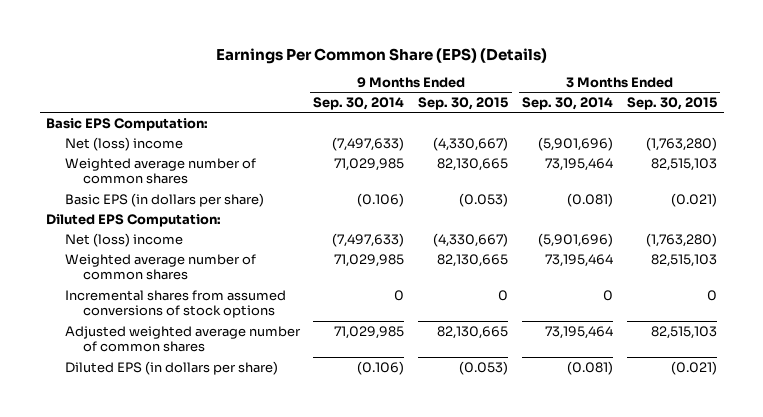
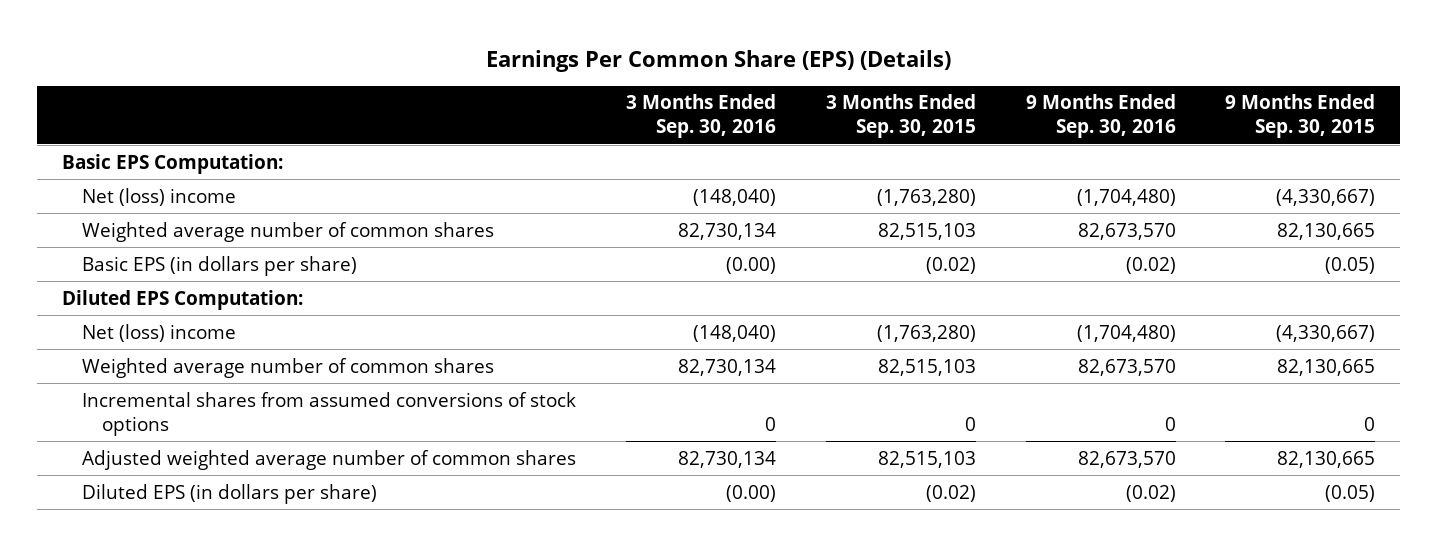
[313,96,405,110] Sep. 30, 2014 -> none
[522,96,614,110] Sep. 30, 2014 -> none
none -> [625,94,776,139] 3 Months Ended Sep. 30, 2016
none -> [1025,94,1176,139] 9 Months Ended Sep. 30, 2016
[459,192,509,207] (0.053) -> [1325,256,1376,274] (0.05)
[671,192,718,207] (0.021) -> [925,256,976,274] (0.02)
[459,360,509,375] (0.053) -> [1325,484,1376,502] (0.05)
[671,360,718,375] (0.021) -> [925,484,976,502] (0.02)

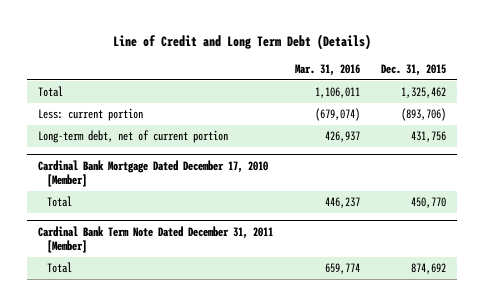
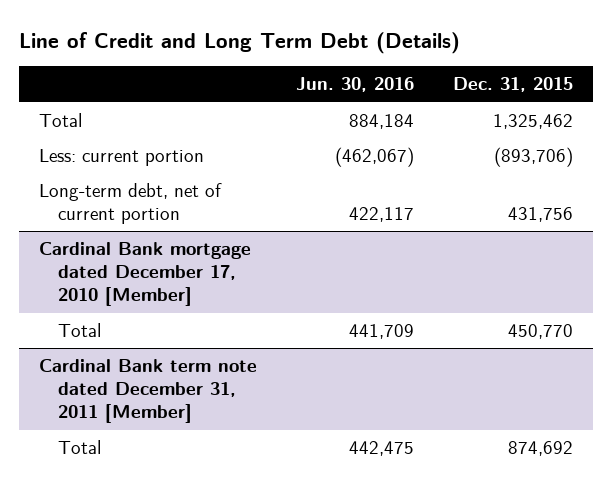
[294,63,360,76] Mar. 31, 2016 -> none
none -> [296,77,415,93] Jun. 30, 2016
[38,159,269,188] Cardinal Bank Mortgage Dated December 17, 2010 [Member] -> [38,242,251,307] Cardinal Bank mortgage dated December 17, 2010 [Member]
[38,225,274,254] Cardinal Bank Term Note Dated December 31, 2011 [Member] -> [38,359,257,424] Cardinal Bank term note dated December 31, 2011 [Member]

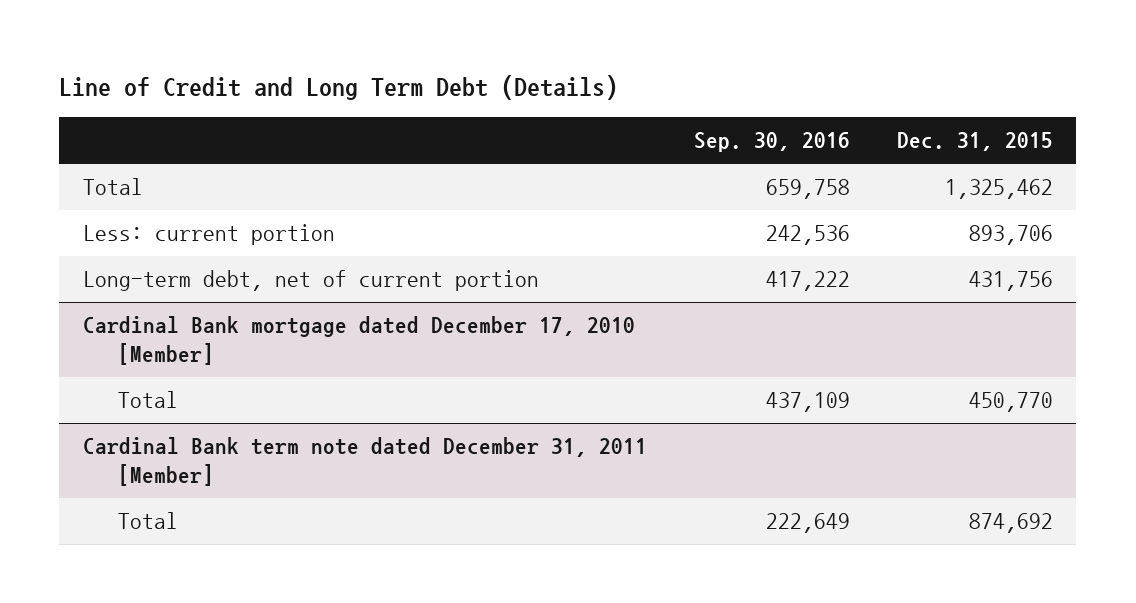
[296,77,415,93] Jun. 30, 2016 -> none
none -> [693,132,850,153] Sep. 30, 2016
[494,147,574,168] (893,706) -> [968,225,1053,246] 893,706

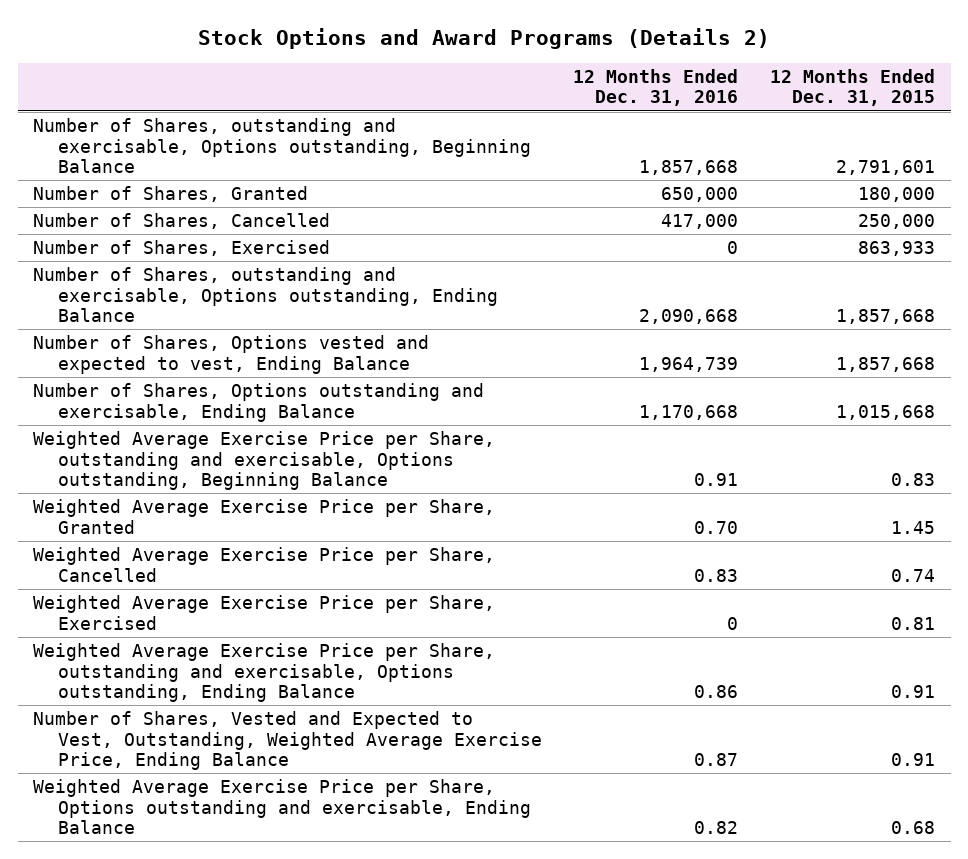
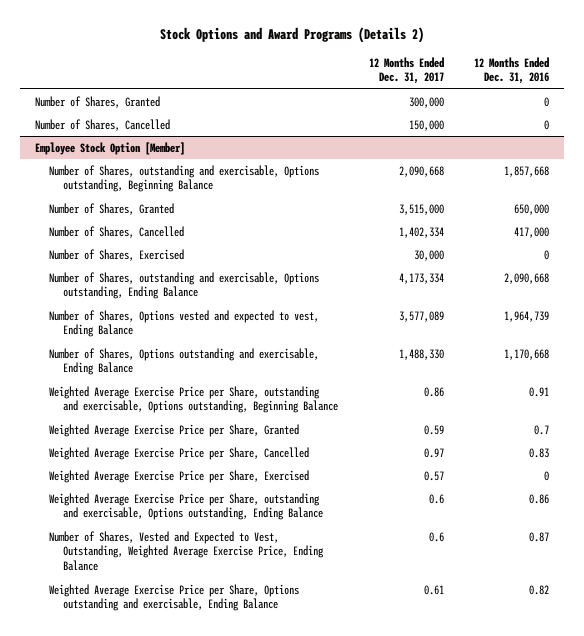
[770,68,936,107] 12 Months Ended Dec. 31, 2015 -> none
none -> [368,56,444,85] 12 Months Ended Dec. 31, 2017
none -> [35,95,161,108] Number of Shares, Granted
none -> [35,118,171,131] Number of Shares, Cancelled
none -> [35,141,186,155] Employee Stock Option [Member]
[694,520,739,534] 0.70 -> [533,424,549,435] 0.7

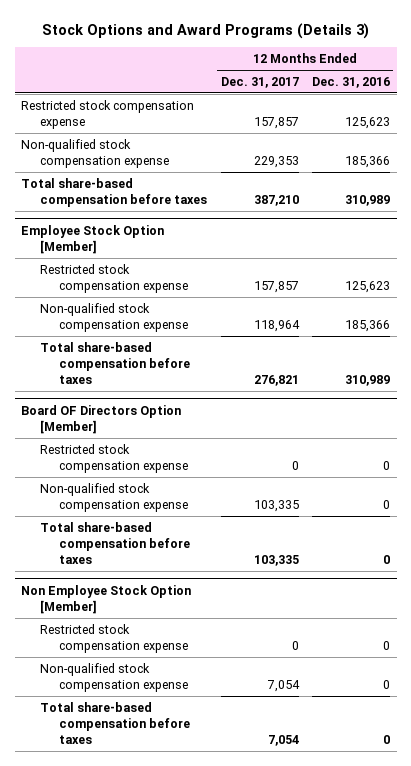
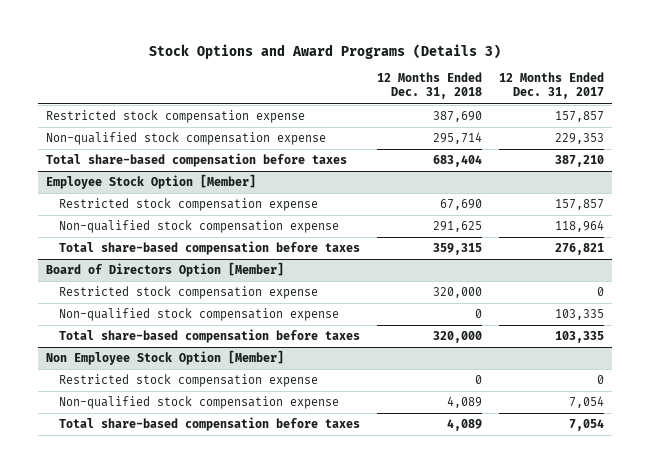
[312,77,391,89] Dec. 31, 2016 -> none
none -> [376,72,482,100] 12 Months Ended Dec. 31, 2018
[21,404,182,434] Board OF Directors Option [Member] -> [46,262,285,278] Board of Directors Option [Member]

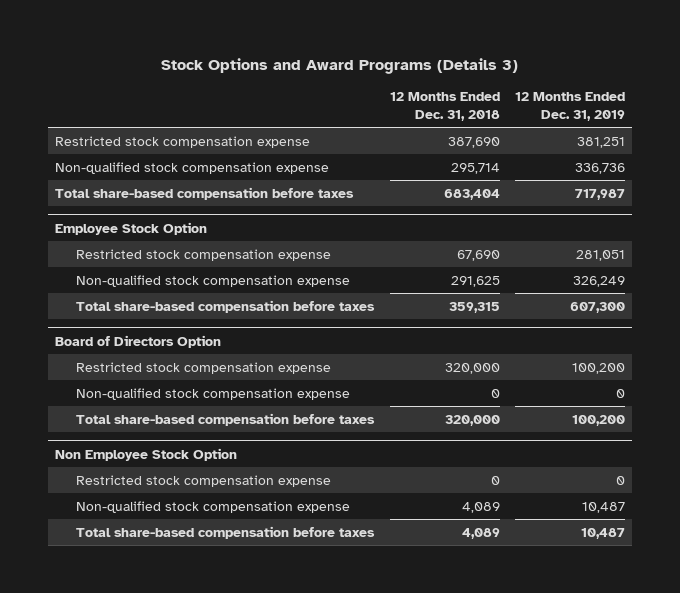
[498,72,604,100] 12 Months Ended Dec. 31, 2017 -> none
none -> [514,92,625,121] 12 Months Ended Dec. 31, 2019
[46,174,257,190] Employee Stock Option [Member] -> [55,221,208,235] Employee Stock Option
[46,262,285,278] Board of Directors Option [Member] -> [55,334,222,348] Board of Directors Option
[46,350,285,366] Non Employee Stock Option [Member] -> [55,447,238,461] Non Employee Stock Option

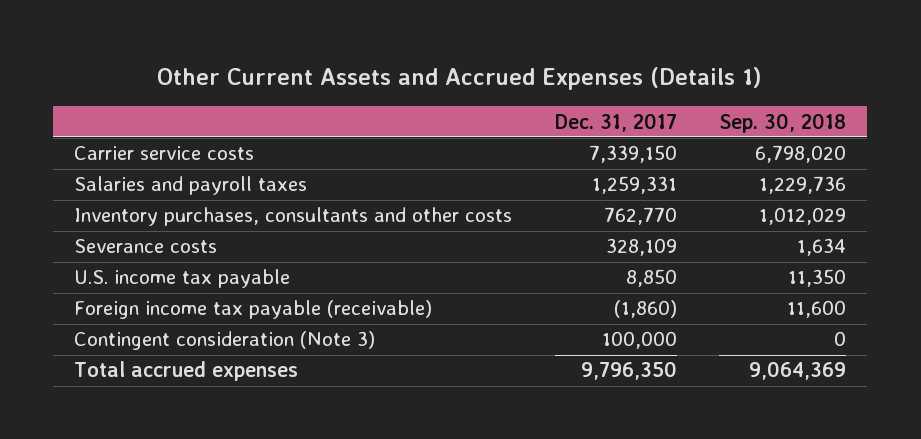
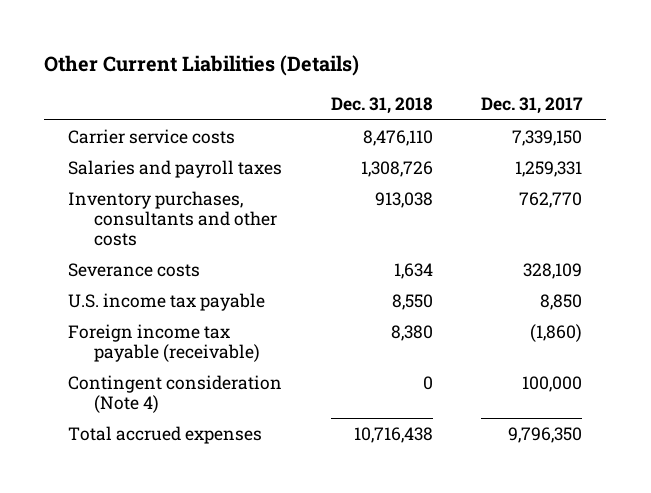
[157,67,763,91] Other Current Assets and Accrued Expenses (Details 1) -> [44,55,360,77] Other Current Liabilities (Details)
[719,112,847,133] Sep. 30, 2018 -> none
none -> [330,97,433,115] Dec. 31, 2018
[74,331,376,351] Contingent consideration (Note 3) -> [68,374,283,413] Contingent consideration (Note 4)

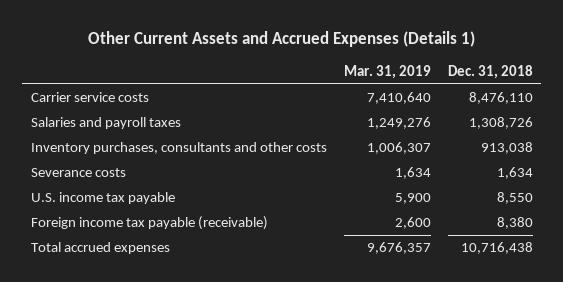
[44,55,360,77] Other Current Liabilities (Details) -> [87,31,475,48] Other Current Assets and Accrued Expenses (Details 1)
[481,97,584,115] Dec. 31, 2017 -> none
none -> [343,64,431,79] Mar. 31, 2019
[68,374,283,413] Contingent consideration (Note 4) -> none

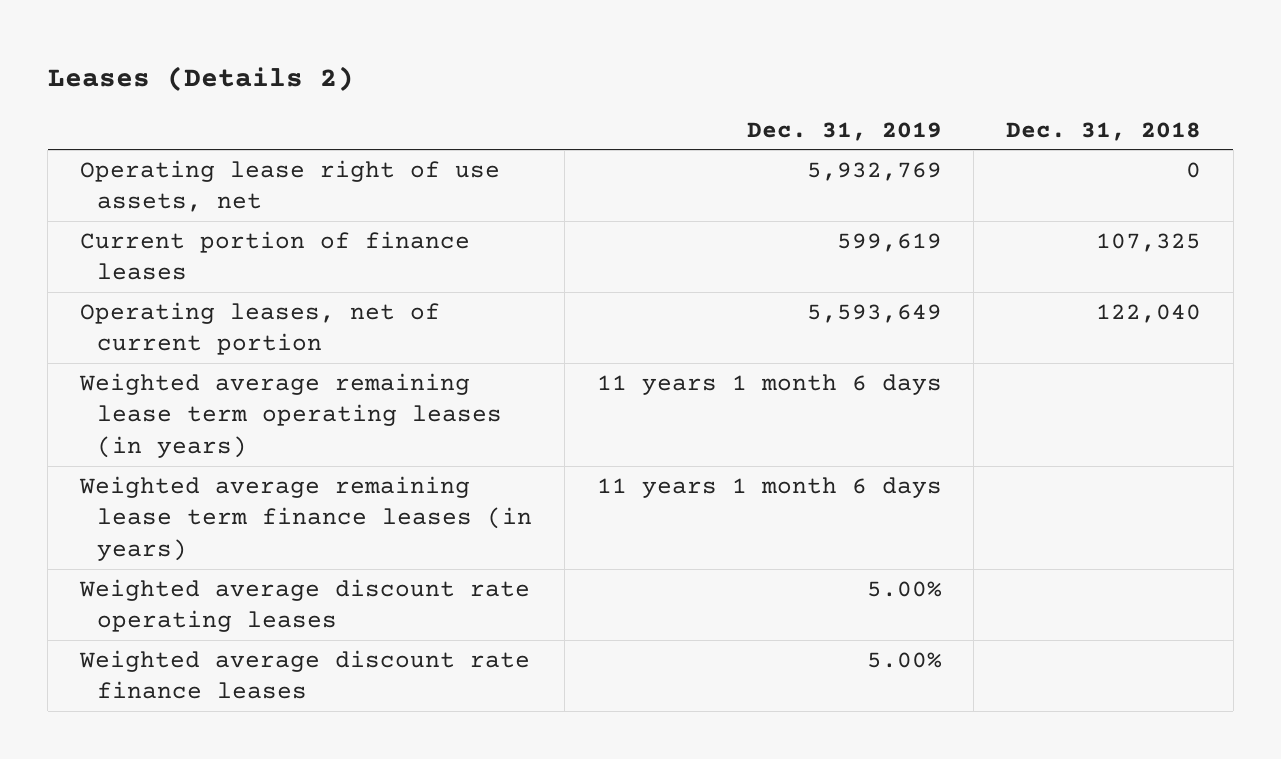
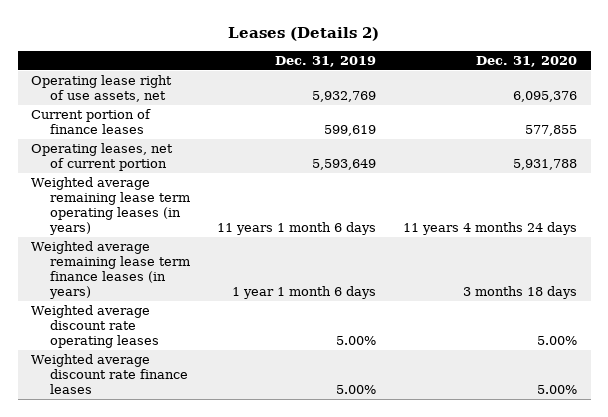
[1005,121,1201,141] Dec. 31, 2018 -> none
none -> [476,55,578,67] Dec. 31, 2020
[596,476,942,498] 11 years 1 month 6 days -> [232,286,377,300] 1 year 1 month 6 days

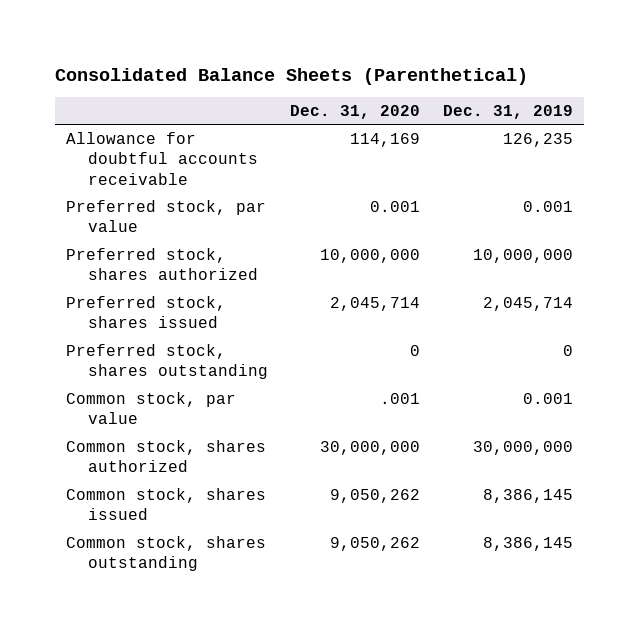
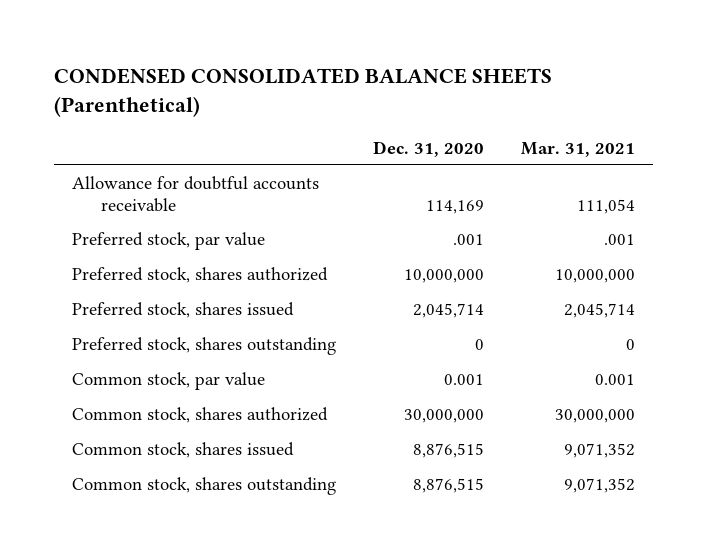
[55,67,529,85] Consolidated Balance Sheets (Parenthetical) -> [53,67,552,117] CONDENSED CONSOLIDATED BALANCE SHEETS (Parenthetical)
[442,104,573,119] Dec. 31, 2019 -> none
none -> [520,141,635,157] Mar. 31, 2021
[370,201,421,213] 0.001 -> [453,234,485,246] .001
[380,393,421,405] .001 -> [444,374,485,386] 0.001
[330,489,421,504] 9,050,262 -> [413,443,485,459] 8,876,515
[330,537,421,552] 9,050,262 -> [413,478,485,494] 8,876,515

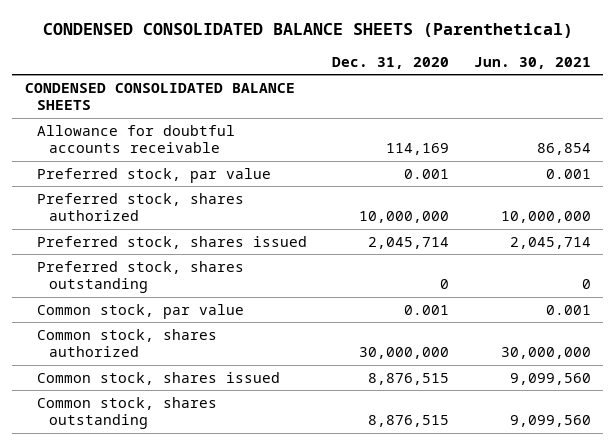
[520,141,635,157] Mar. 31, 2021 -> none
none -> [473,56,591,69] Jun. 30, 2021
none -> [24,82,295,111] CONDENSED CONSOLIDATED BALANCE SHEETS
[453,234,485,246] .001 -> [403,168,449,179] 0.001

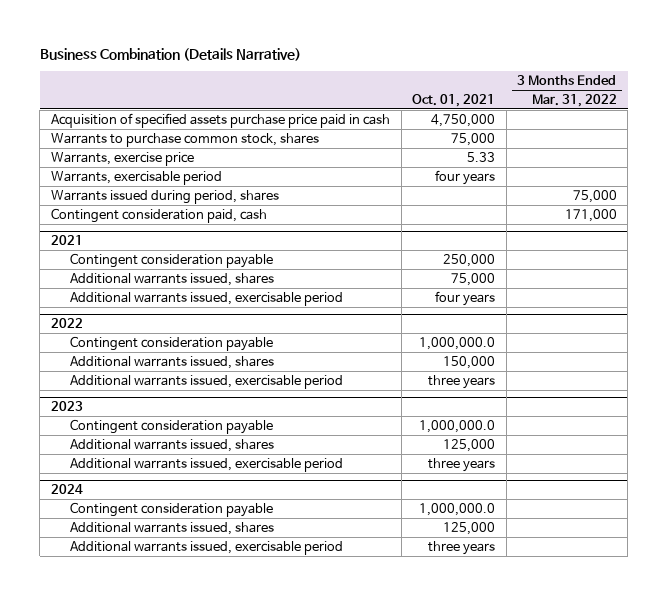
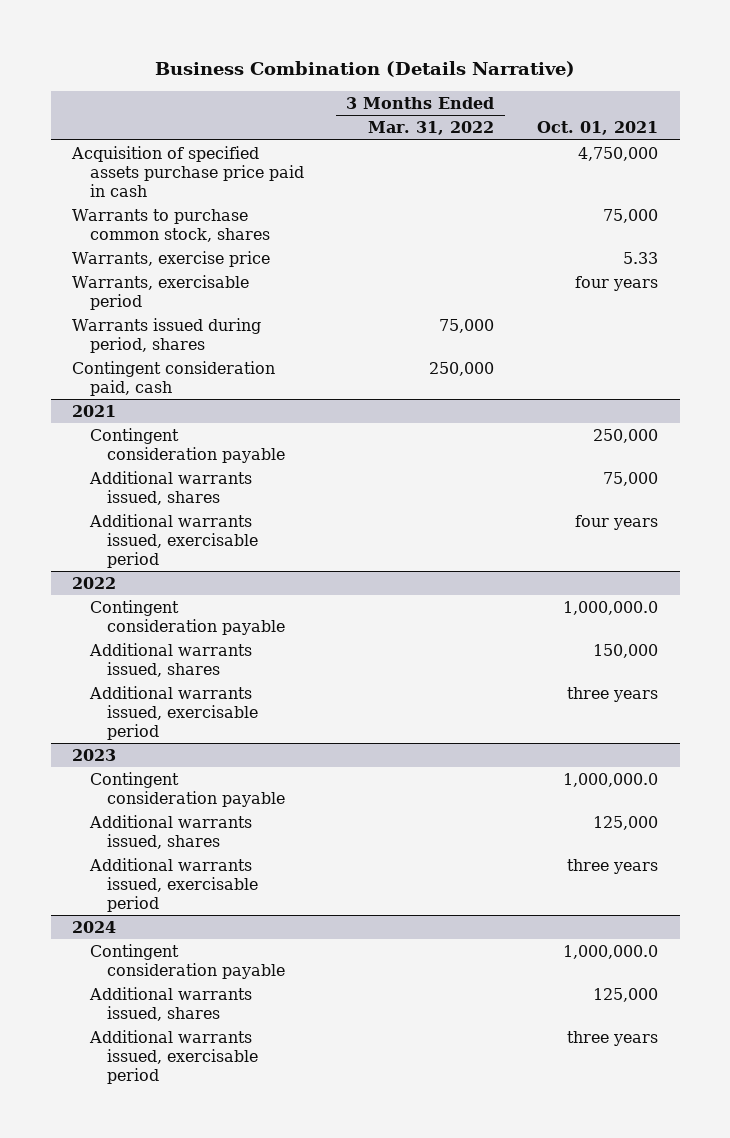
[564,208,617,222] 171,000 -> [429,361,495,376] 250,000

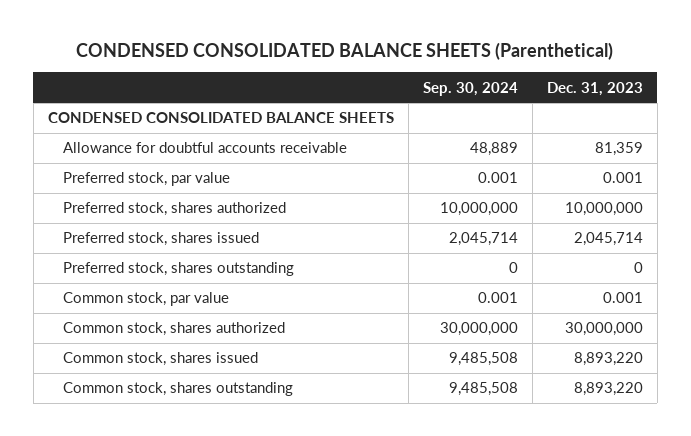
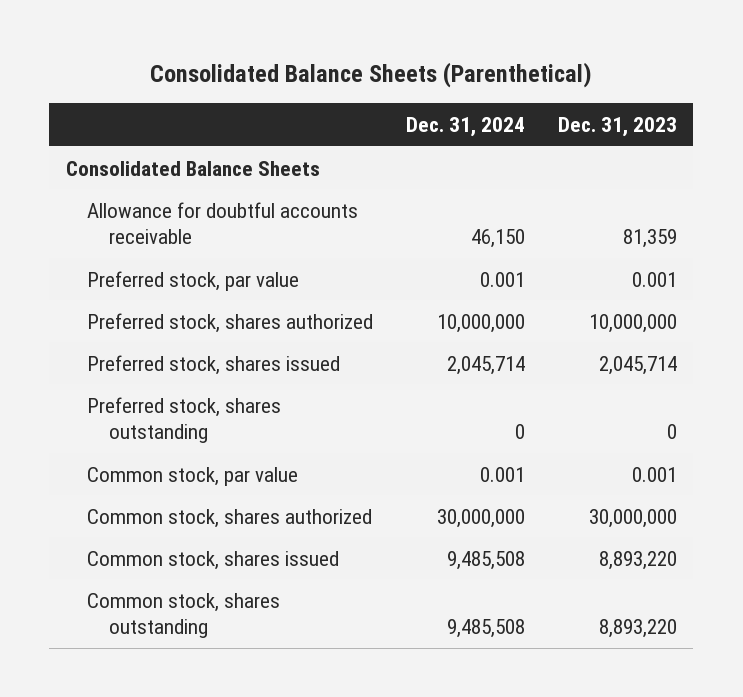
[76,42,614,61] CONDENSED CONSOLIDATED BALANCE SHEETS (Parenthetical) -> [150,62,593,89] Consolidated Balance Sheets (Parenthetical)
[422,81,518,96] Sep. 30, 2024 -> none
none -> [406,116,526,137] Dec. 31, 2024
[47,112,394,124] CONDENSED CONSOLIDATED BALANCE SHEETS -> [65,160,320,176] Consolidated Balance Sheets

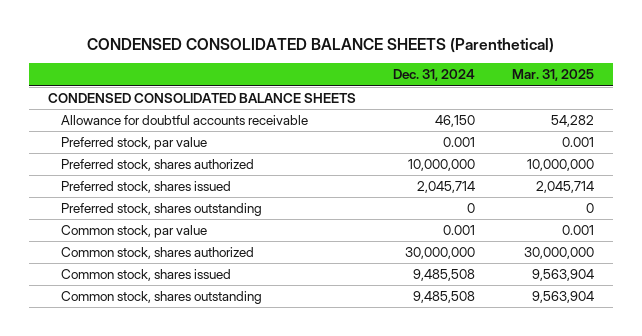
[150,62,593,89] Consolidated Balance Sheets (Parenthetical) -> [87,37,555,53] CONDENSED CONSOLIDATED BALANCE SHEETS (Parenthetical)
[557,116,677,137] Dec. 31, 2023 -> none
none -> [512,69,595,82] Mar. 31, 2025
[65,160,320,176] Consolidated Balance Sheets -> [47,93,356,104] CONDENSED CONSOLIDATED BALANCE SHEETS

